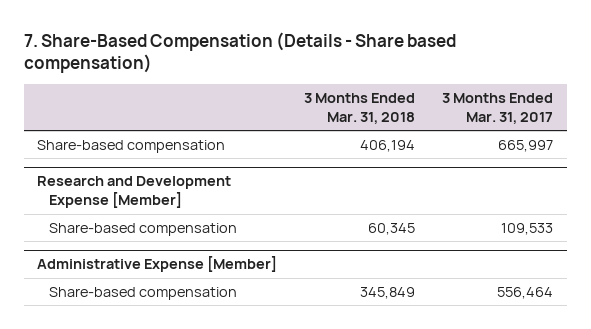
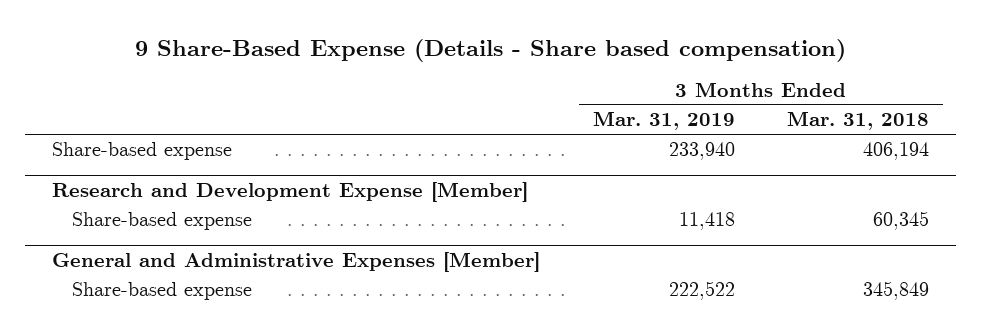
[23,31,456,74] 7. Share-Based Compensation (Details - Share based compensation) -> [134,38,846,62] 9 Share-Based Expense (Details - Share based compensation)
[442,93,554,124] 3 Months Ended Mar. 31, 2017 -> none
none -> [592,111,735,131] Mar. 31, 2019
[37,139,226,153] Share-based compensation -> [51,142,232,161] Share-based expense
[48,222,237,236] Share-based compensation -> [71,212,252,231] Share-based expense
[37,256,278,273] Administrative Expense [Member] -> [51,252,540,273] General and Administrative Expenses [Member]
[48,286,237,300] Share-based compensation -> [71,282,252,301] Share-based expense

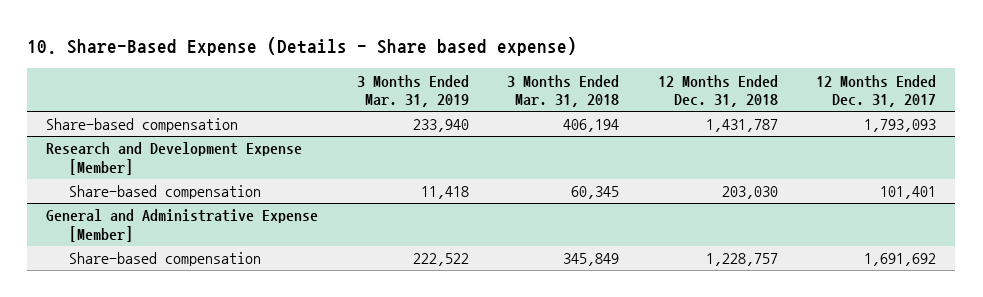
[134,38,846,62] 9 Share-Based Expense (Details - Share based compensation) -> [27,37,578,57] 10. Share-Based Expense (Details - Share based expense)
none -> [657,74,778,108] 12 Months Ended Dec. 31, 2018
none -> [816,74,937,108] 12 Months Ended Dec. 31, 2017
[51,142,232,161] Share-based expense -> [46,118,239,133] Share-based compensation
[71,212,252,231] Share-based expense -> [68,185,261,200] Share-based compensation
[51,252,540,273] General and Administrative Expenses [Member] -> [46,209,319,242] General and Administrative Expense [Member]
[71,282,252,301] Share-based expense -> [68,252,261,267] Share-based compensation

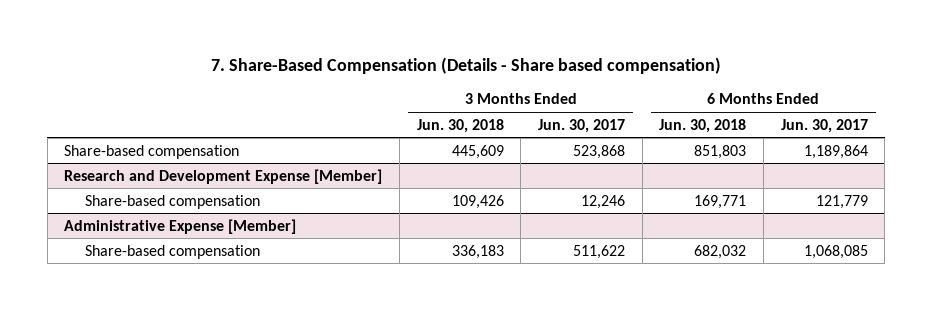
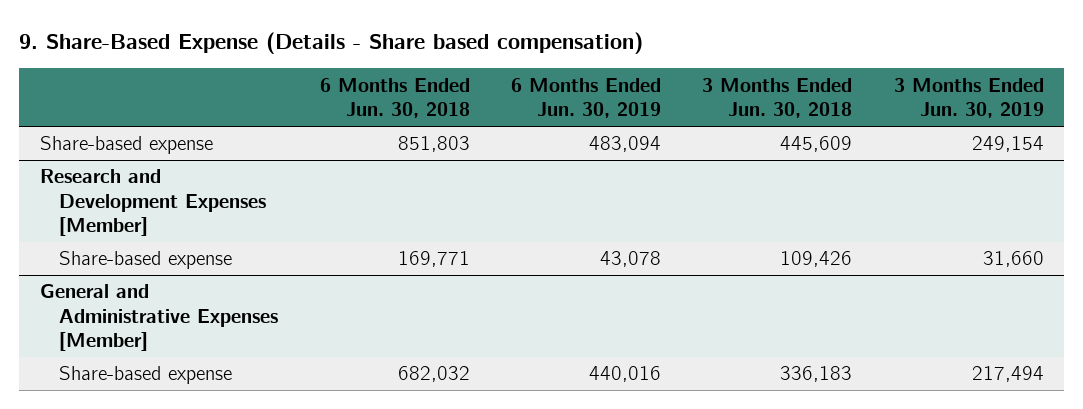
[210,57,721,75] 7. Share-Based Compensation (Details - Share based compensation) -> [18,32,643,55] 9. Share-Based Expense (Details - Share based compensation)
[537,118,625,133] Jun. 30, 2017 -> none
[780,118,868,133] Jun. 30, 2017 -> none
none -> [510,77,661,119] 6 Months Ended Jun. 30, 2019
none -> [893,77,1044,119] 3 Months Ended Jun. 30, 2019
[64,144,240,159] Share-based compensation -> [39,136,213,155] Share-based expense
[64,168,383,184] Research and Development Expense [Member] -> [39,169,267,237] Research and Development Expenses [Member]
[84,194,260,209] Share-based compensation -> [59,251,233,270] Share-based expense
[64,218,297,234] Administrative Expense [Member] -> [39,284,279,352] General and Administrative Expenses [Member]
[84,244,260,259] Share-based compensation -> [59,366,233,385] Share-based expense

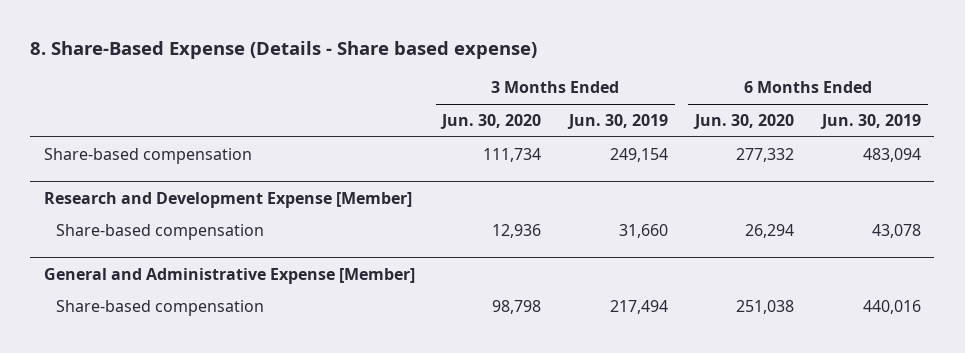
[18,32,643,55] 9. Share-Based Expense (Details - Share based compensation) -> [30,41,538,60] 8. Share-Based Expense (Details - Share based expense)
[319,77,470,119] 6 Months Ended Jun. 30, 2018 -> none
[702,77,853,119] 3 Months Ended Jun. 30, 2018 -> none
none -> [440,114,542,130] Jun. 30, 2020
none -> [693,114,795,130] Jun. 30, 2020
[39,136,213,155] Share-based expense -> [43,148,252,165] Share-based compensation
[39,169,267,237] Research and Development Expenses [Member] -> [43,191,412,208] Research and Development Expense [Member]
[59,251,233,270] Share-based expense -> [55,224,264,241] Share-based compensation
[39,284,279,352] General and Administrative Expenses [Member] -> [43,267,415,284] General and Administrative Expense [Member]
[59,366,233,385] Share-based expense -> [55,300,264,317] Share-based compensation

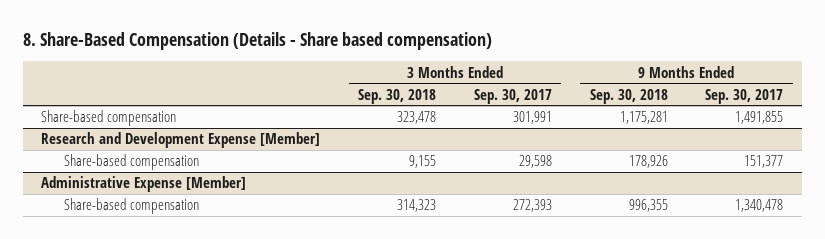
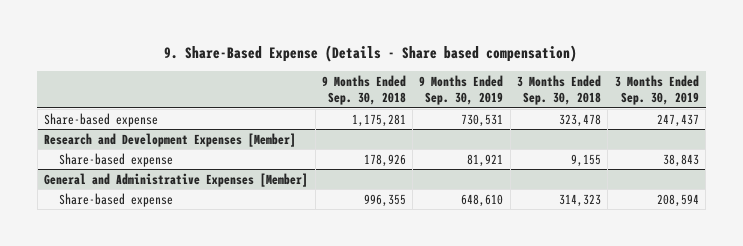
[22,32,492,51] 8. Share-Based Compensation (Details - Share based compensation) -> [164,44,578,62] 9. Share-Based Expense (Details - Share based compensation)
[473,88,552,104] Sep. 30, 2017 -> none
[705,88,784,104] Sep. 30, 2017 -> none
none -> [419,74,504,106] 9 Months Ended Sep. 30, 2019
none -> [614,74,699,106] 3 Months Ended Sep. 30, 2019
[41,110,177,127] Share-based compensation -> [44,112,159,127] Share-based expense
[41,132,321,149] Research and Development Expense [Member] -> [44,132,297,147] Research and Development Expenses [Member]
[63,154,199,171] Share-based compensation -> [59,152,174,167] Share-based expense
[41,176,247,193] Administrative Expense [Member] -> [44,172,309,187] General and Administrative Expenses [Member]
[63,198,199,215] Share-based compensation -> [59,192,174,207] Share-based expense

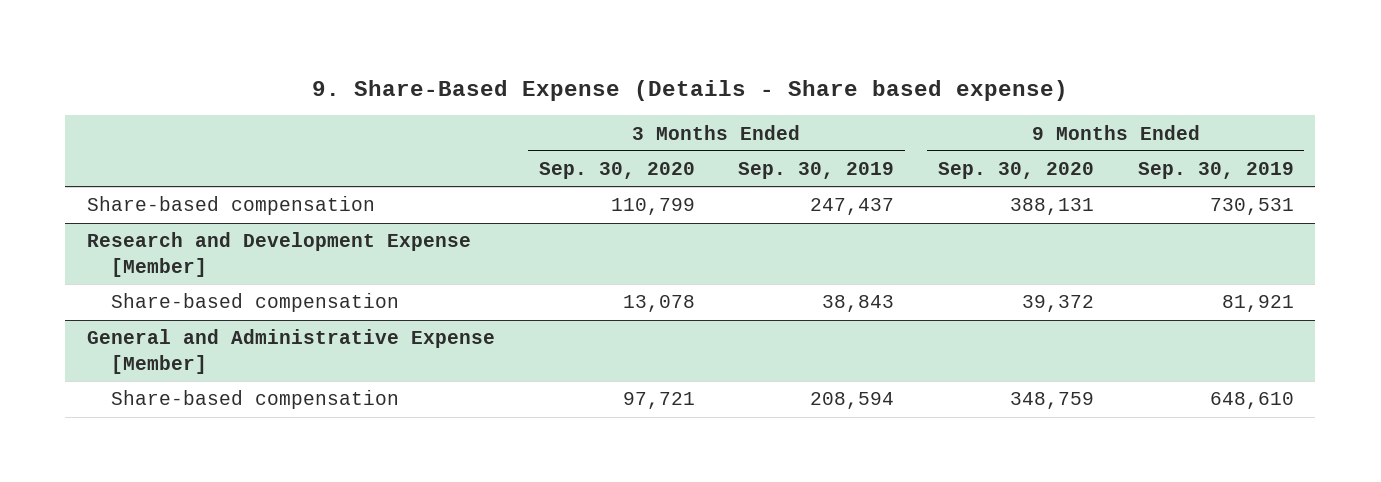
[164,44,578,62] 9. Share-Based Expense (Details - Share based compensation) -> [312,79,1069,101] 9. Share-Based Expense (Details - Share based expense)
[321,74,406,106] 9 Months Ended Sep. 30, 2018 -> none
[517,74,602,106] 3 Months Ended Sep. 30, 2018 -> none
none -> [538,162,695,180] Sep. 30, 2020
none -> [937,162,1094,180] Sep. 30, 2020
[44,112,159,127] Share-based expense -> [86,196,375,216] Share-based compensation
[44,132,297,147] Research and Development Expenses [Member] -> [86,232,471,277] Research and Development Expense [Member]
[59,152,174,167] Share-based expense -> [110,293,399,313] Share-based compensation
[44,172,309,187] General and Administrative Expenses [Member] -> [86,329,495,374] General and Administrative Expense [Member]
[59,192,174,207] Share-based expense -> [110,390,399,410] Share-based compensation

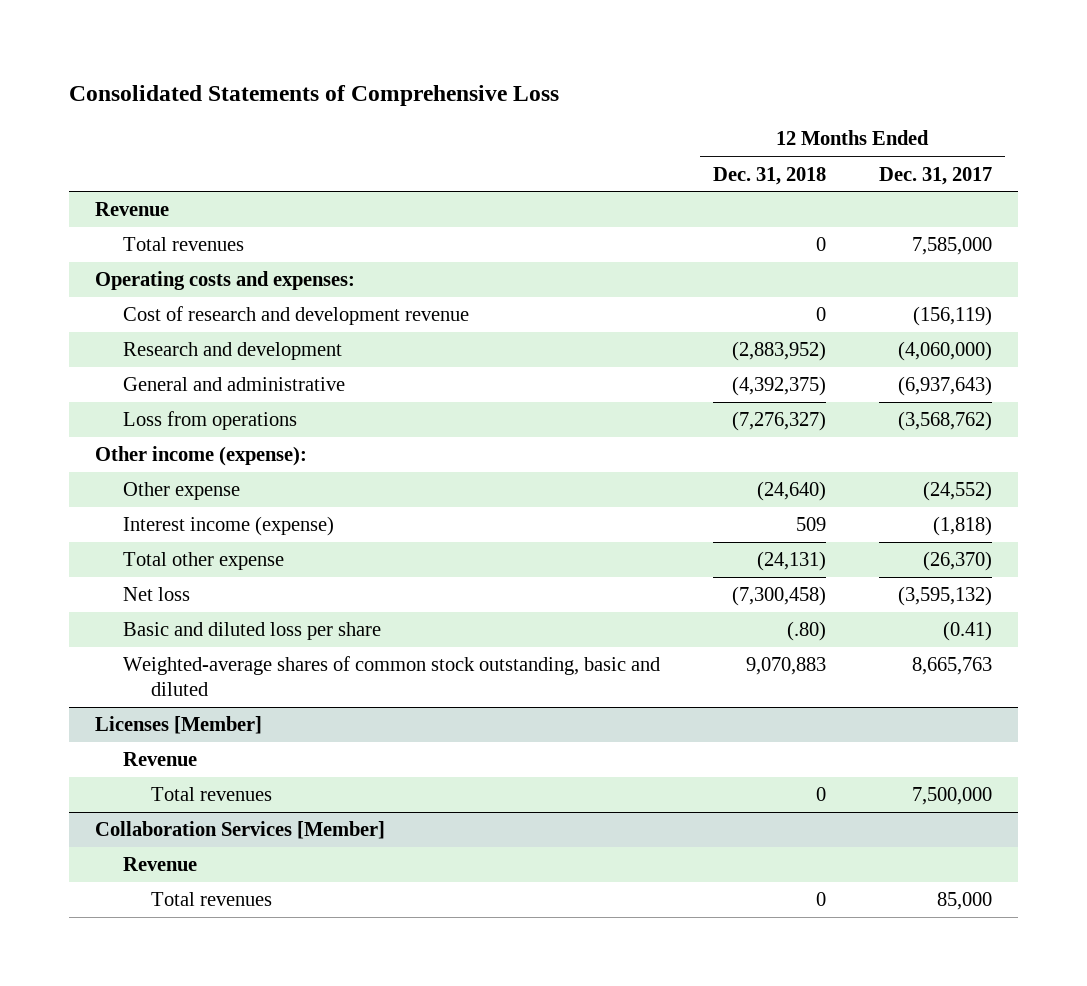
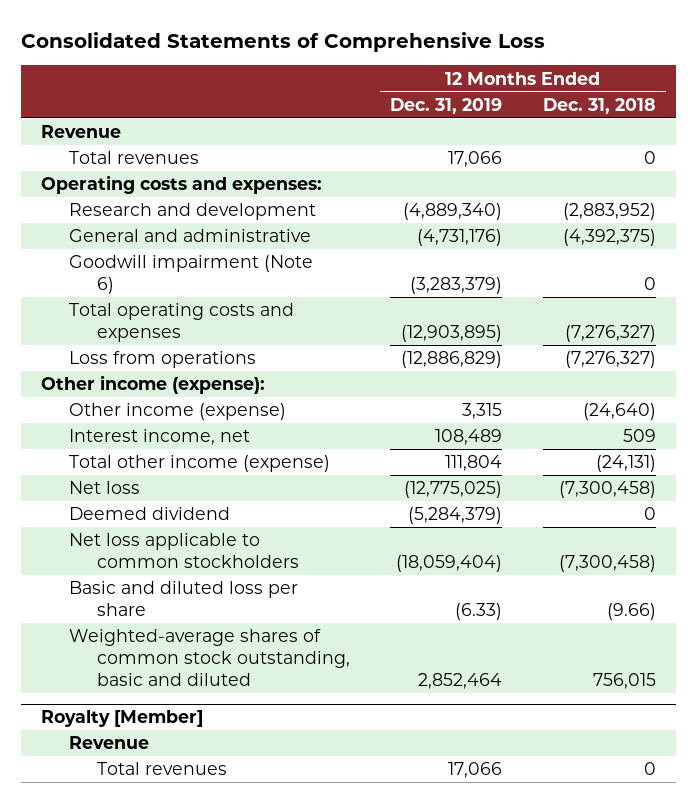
[878,166,992,185] Dec. 31, 2017 -> none
none -> [390,97,503,114] Dec. 31, 2019
[123,306,470,326] Cost of research and development revenue -> none
none -> [69,255,314,295] Goodwill impairment (Note 6)
none -> [69,303,295,343] Total operating costs and expenses
[123,482,241,501] Other expense -> [69,403,287,421] Other income (expense)
[123,516,335,537] Interest income (expense) -> [69,429,251,446] Interest income, net
[123,552,285,571] Total other expense -> [69,455,331,473] Total other income (expense)
[95,716,263,735] Licenses [Member] -> none
[123,752,198,767] Revenue -> none
[151,787,273,802] Total revenues -> none
[95,821,386,840] Collaboration Services [Member] -> none
none -> [69,507,231,521] Deemed dividend
none -> [69,533,299,569] Net loss applicable to common stockholders
[786,621,826,642] (.80) -> [606,603,656,621] (9.66)
[745,657,826,676] 9,070,883 -> [592,673,656,690] 756,015
none -> [41,710,204,728] Royalty [Member]

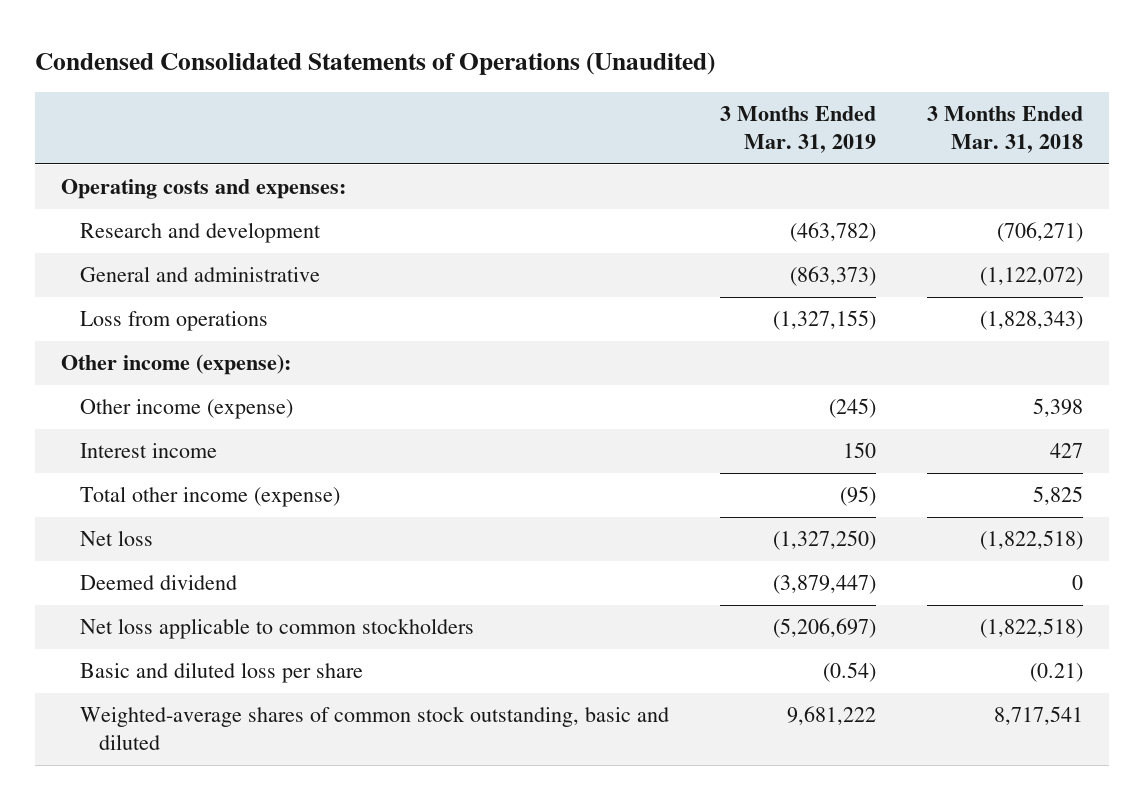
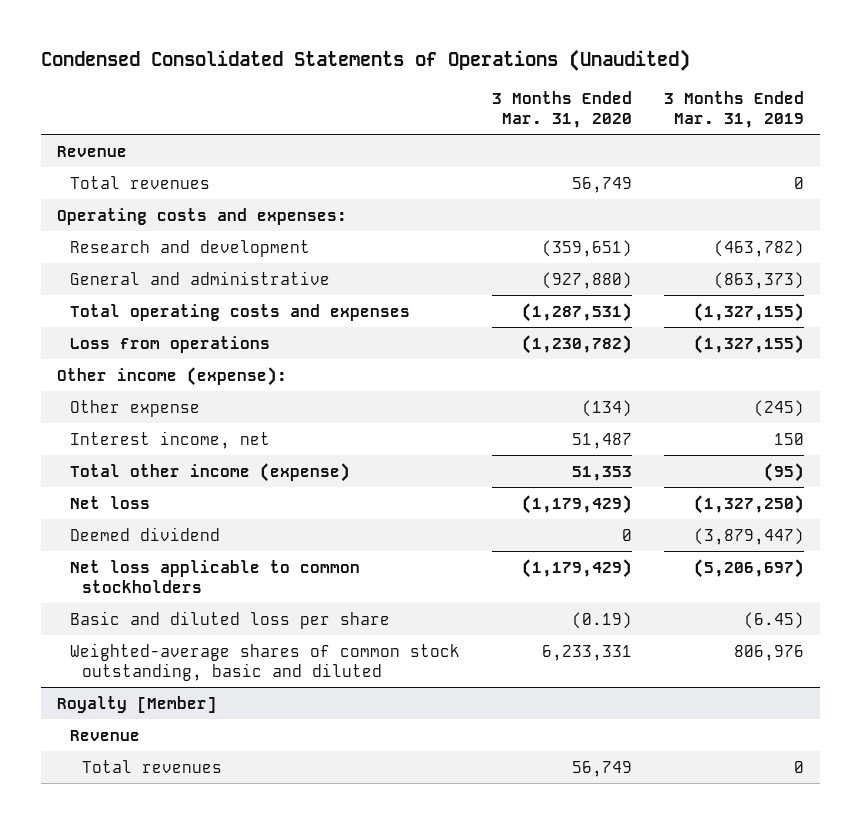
[927,105,1084,154] 3 Months Ended Mar. 31, 2018 -> none
none -> [491,90,632,129] 3 Months Ended Mar. 31, 2020
none -> [57,145,128,157] Revenue
none -> [69,175,210,189] Total revenues
none -> [69,303,410,321] Total operating costs and expenses
[80,399,294,420] Other income (expense) -> [69,399,200,417] Other expense
[80,443,218,459] Interest income -> [69,430,270,449] Interest income, net
[823,662,877,683] (0.54) -> [743,611,804,629] (6.45)
[787,706,877,726] 9,681,222 -> [733,644,804,661] 806,976
none -> [57,695,218,713] Royalty [Member]
none -> [69,729,140,741] Revenue
none -> [82,759,223,773] Total revenues

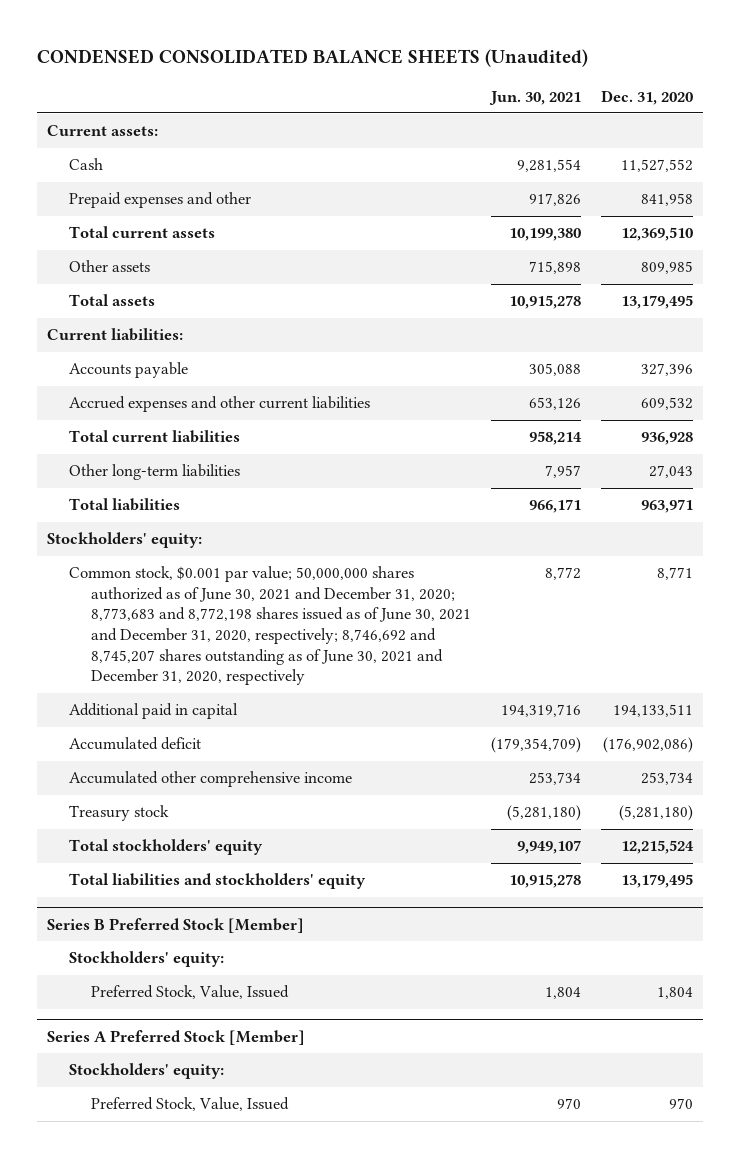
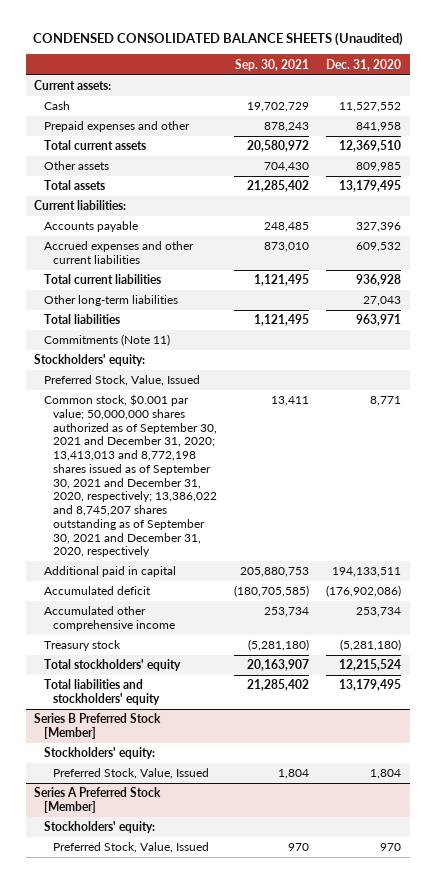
[488,90,581,105] Jun. 30, 2021 -> none
none -> [235,58,310,71] Sep. 30, 2021
none -> [43,334,170,347] Commitments (Note 11)
none -> [43,375,200,387] Preferred Stock, Value, Issued
[68,566,471,686] Common stock, $0.001 par value; 50,000,000 shares authorized as of June 30, 2021 and December 31, 2020; 8,773,683 and 8,772,198 shares issued as of June 30, 2021 and December 31, 2020, respectively; 8,746,692 and 8,745,207 shares outstanding as of June 30, 2021 and December 31, 2020, respectively -> [43,394,218,558] Common stock, $0.001 par value; 50,000,000 shares authorized as of September 30, 2021 and December 31, 2020; 13,413,013 and 8,772,198 shares issued as of September 30, 2021 and December 31, 2020, respectively; 13,386,022 and 8,745,207 shares outstanding as of September 30, 2021 and December 31, 2020, respectively

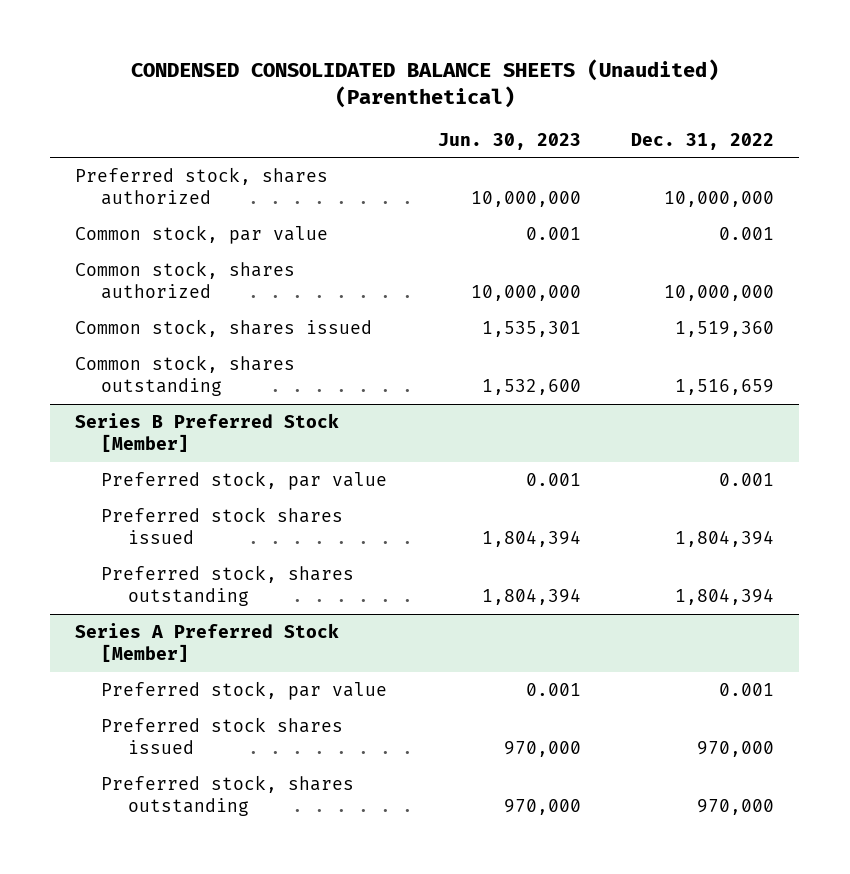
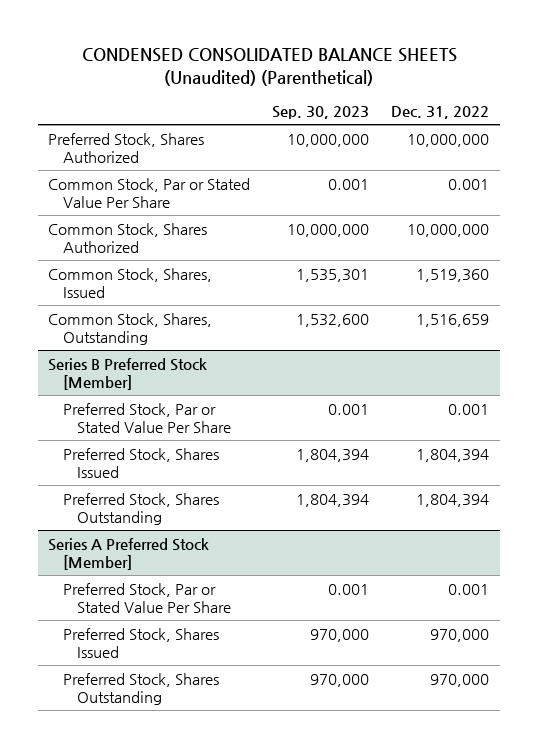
[437,132,581,150] Jun. 30, 2023 -> none
none -> [272,105,370,119] Sep. 30, 2023
[75,166,329,206] Preferred stock, shares authorized -> [48,132,205,163] Preferred Stock, Shares Authorized
[75,224,329,244] Common stock, par value -> [48,177,251,208] Common Stock, Par or Stated Value Per Share
[75,260,296,300] Common stock, shares authorized -> [48,222,208,253] Common Stock, Shares Authorized
[75,318,373,337] Common stock, shares issued -> [48,267,213,298] Common Stock, Shares, Issued
[75,354,296,397] Common stock, shares outstanding -> [48,312,213,345] Common Stock, Shares, Outstanding
[101,470,388,490] Preferred stock, par value -> [62,402,231,433] Preferred Stock, Par or Stated Value Per Share
[101,506,344,545] Preferred stock shares issued -> [62,447,219,478] Preferred Stock, Shares Issued
[101,564,355,607] Preferred stock, shares outstanding -> [62,492,219,525] Preferred Stock, Shares Outstanding
[101,680,388,700] Preferred stock, par value -> [62,582,231,613] Preferred Stock, Par or Stated Value Per Share
[101,716,344,755] Preferred stock shares issued -> [62,627,219,658] Preferred Stock, Shares Issued
[101,774,355,817] Preferred stock, shares outstanding -> [62,672,219,705] Preferred Stock, Shares Outstanding

